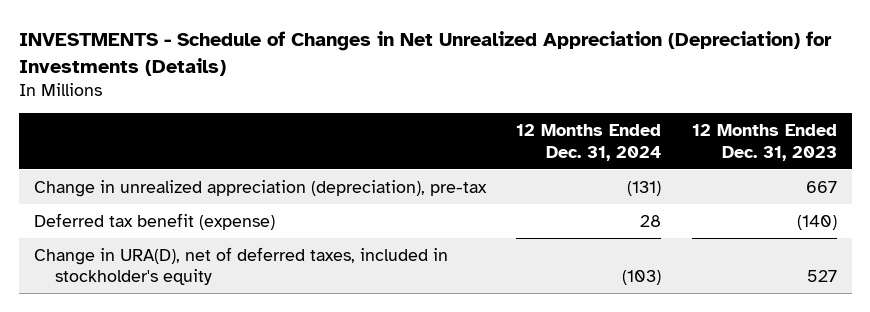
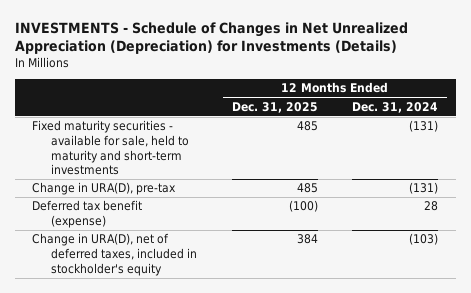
[691,124,837,161] 12 Months Ended Dec. 31, 2023 -> none
none -> [231,101,318,113] Dec. 31, 2025
[33,179,487,197] Change in unrealized appreciation (depreciation), pre-tax -> [32,120,189,176] Fixed maturity securities - available for sale, held to maturity and short-term investments
none -> [32,182,177,196] Change in URA(D), pre-tax

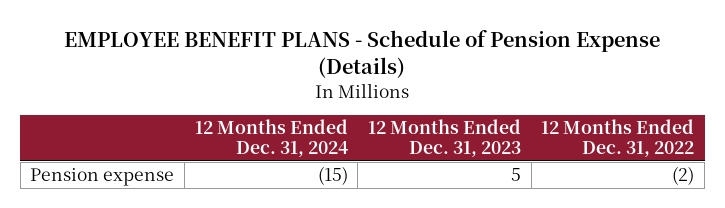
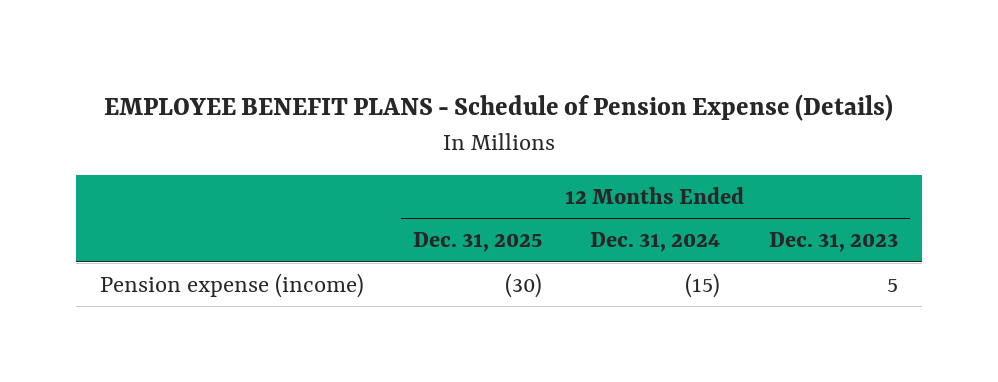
[541,119,695,158] 12 Months Ended Dec. 31, 2022 -> none
none -> [412,232,542,253] Dec. 31, 2025
[30,168,175,187] Pension expense -> [100,272,365,298] Pension expense (income)

